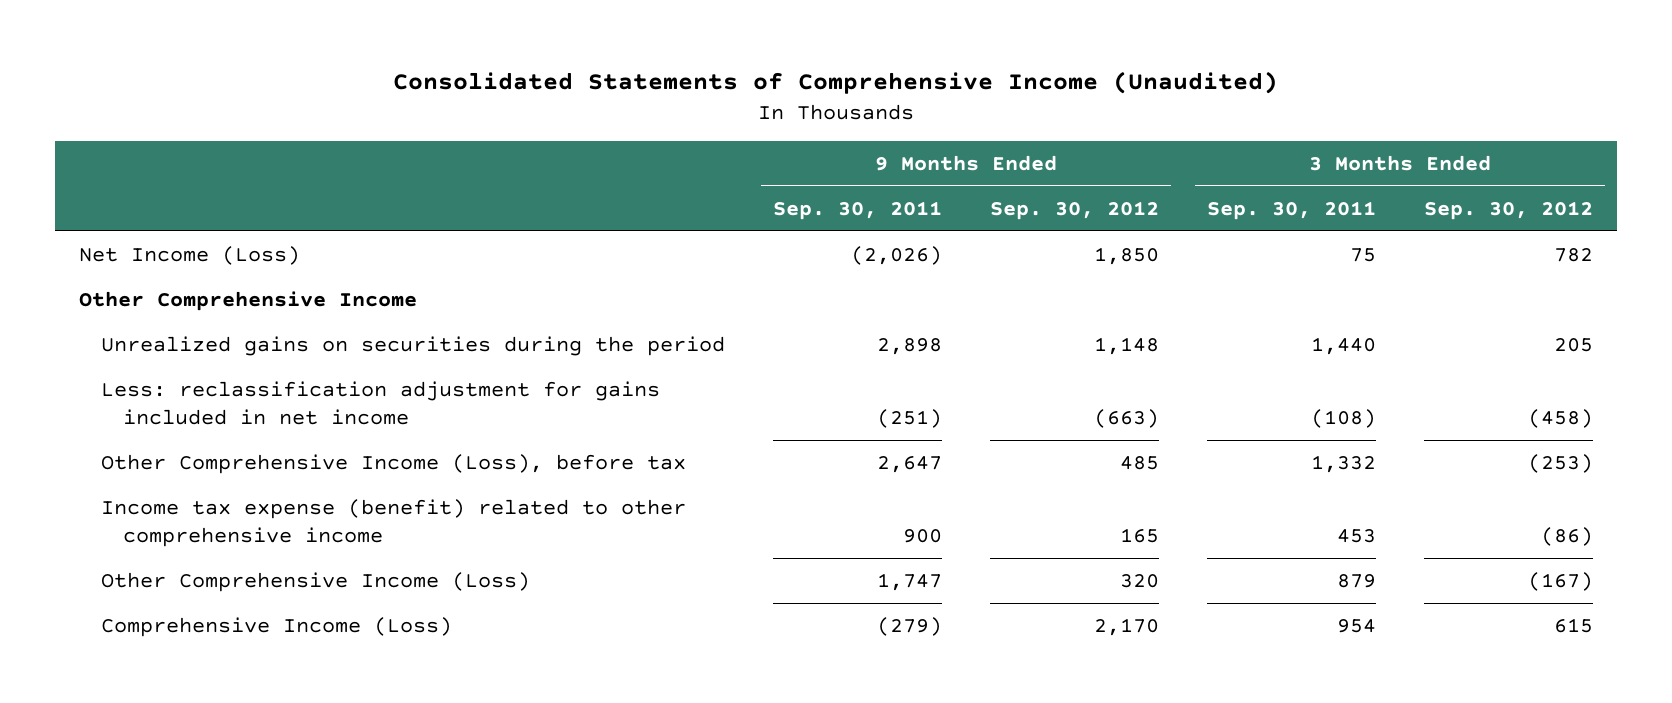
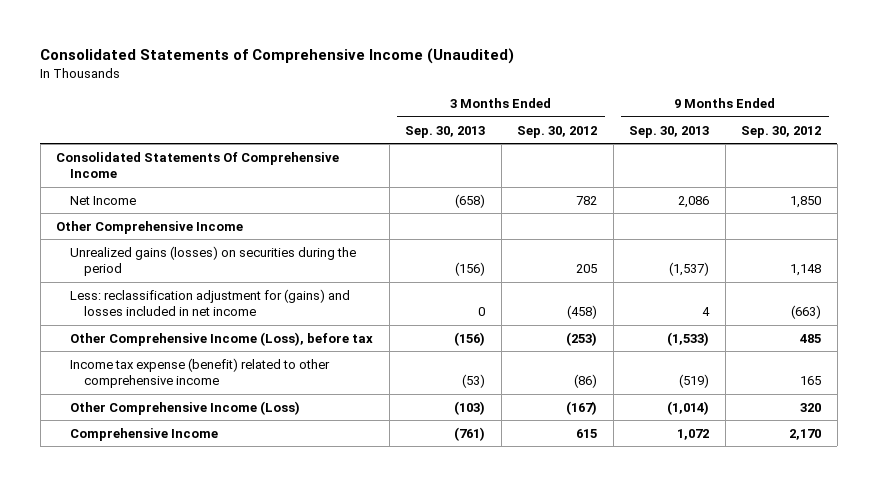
[772,200,942,220] Sep. 30, 2011 -> none
[1206,200,1376,220] Sep. 30, 2011 -> none
none -> [405,125,486,138] Sep. 30, 2013
none -> [629,125,710,138] Sep. 30, 2013
none -> [56,151,340,179] Consolidated Statements Of Comprehensive Income
[79,246,301,266] Net Income (Loss) -> [70,195,137,205] Net Income
[100,336,725,357] Unrealized gains on securities during the period -> [70,245,357,277] Unrealized gains (losses) on securities during the period
[100,381,660,425] Less: reclassification adjustment for gains included in net income -> [70,288,351,317] Less: reclassification adjustment for (gains) and losses included in net income
[100,617,452,638] Comprehensive Income (Loss) -> [70,427,219,441] Comprehensive Income

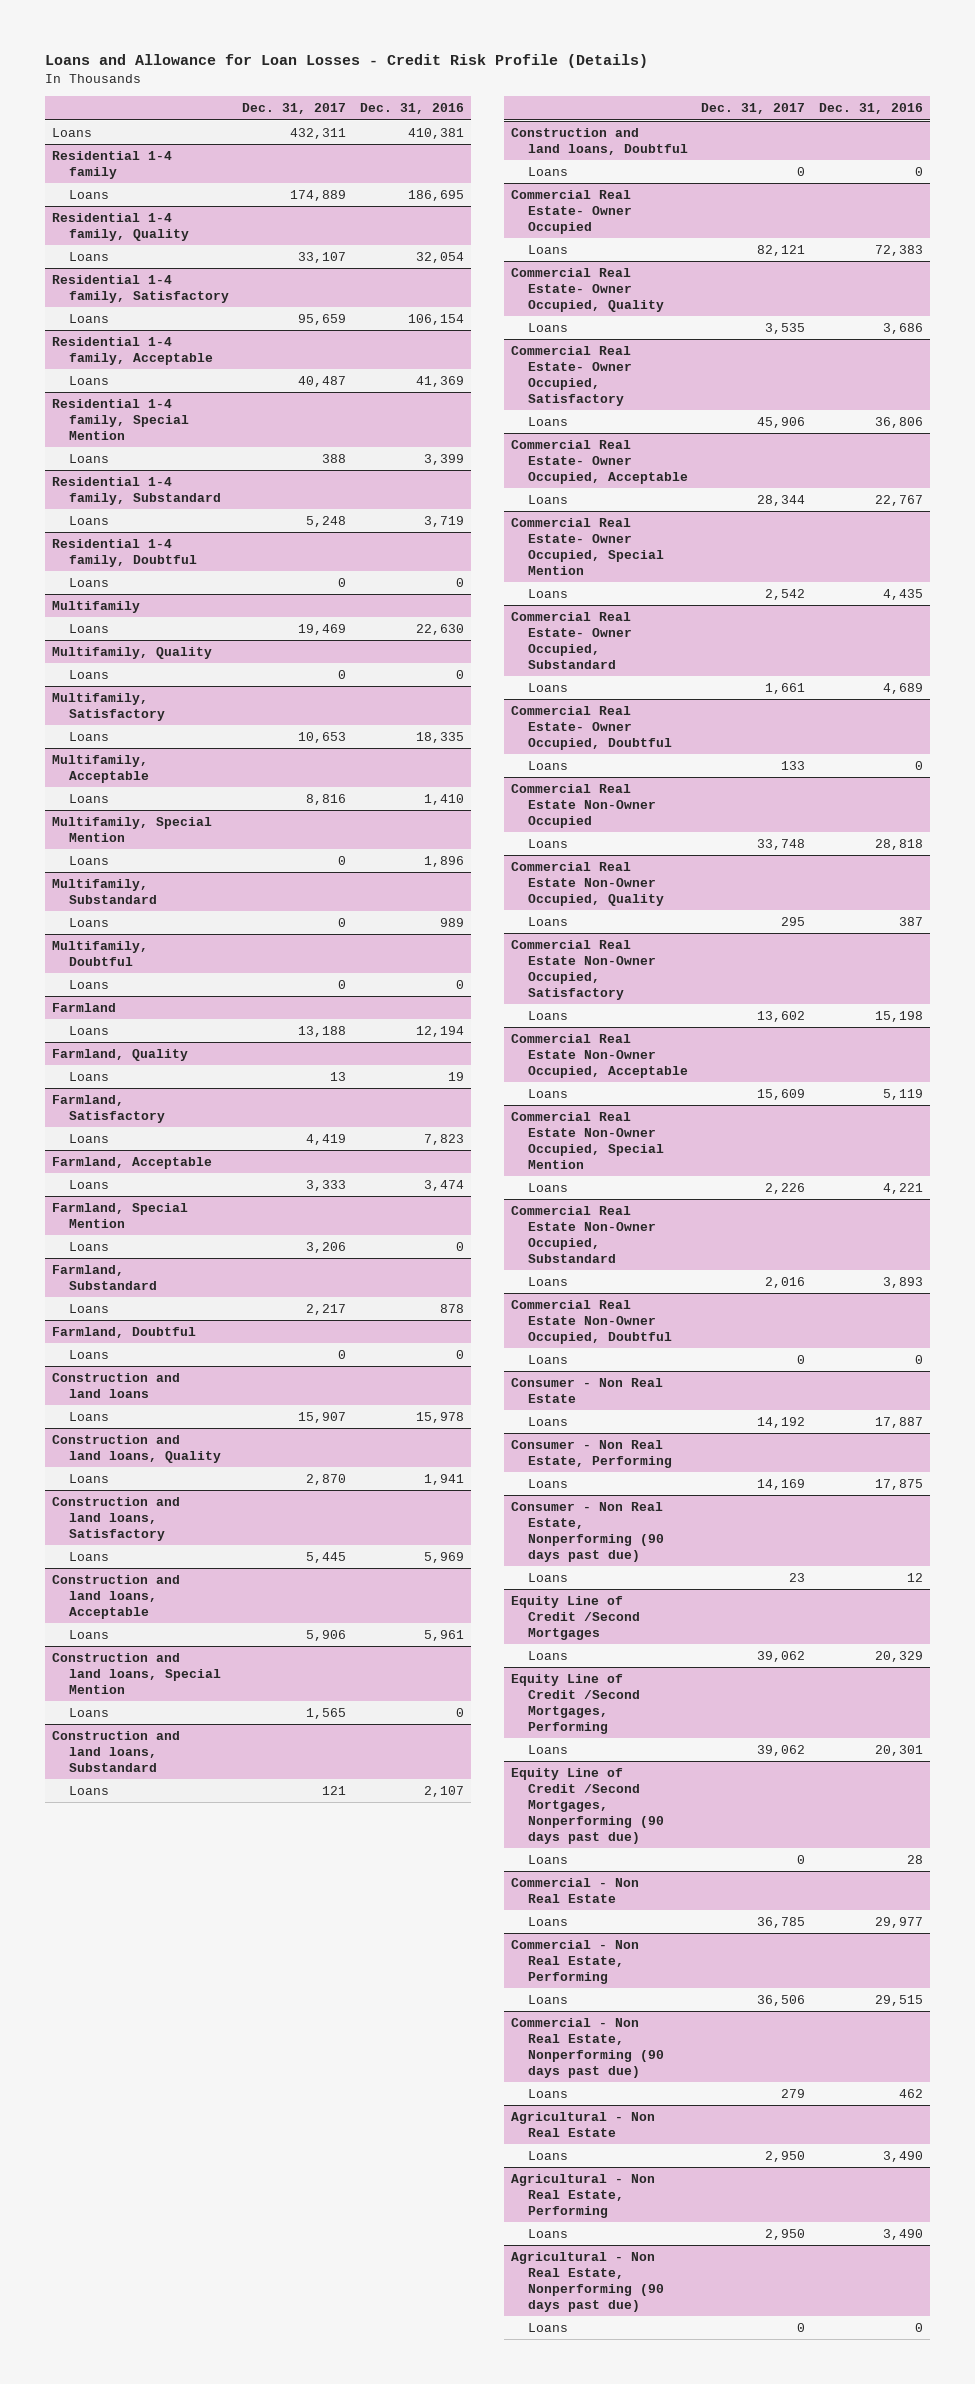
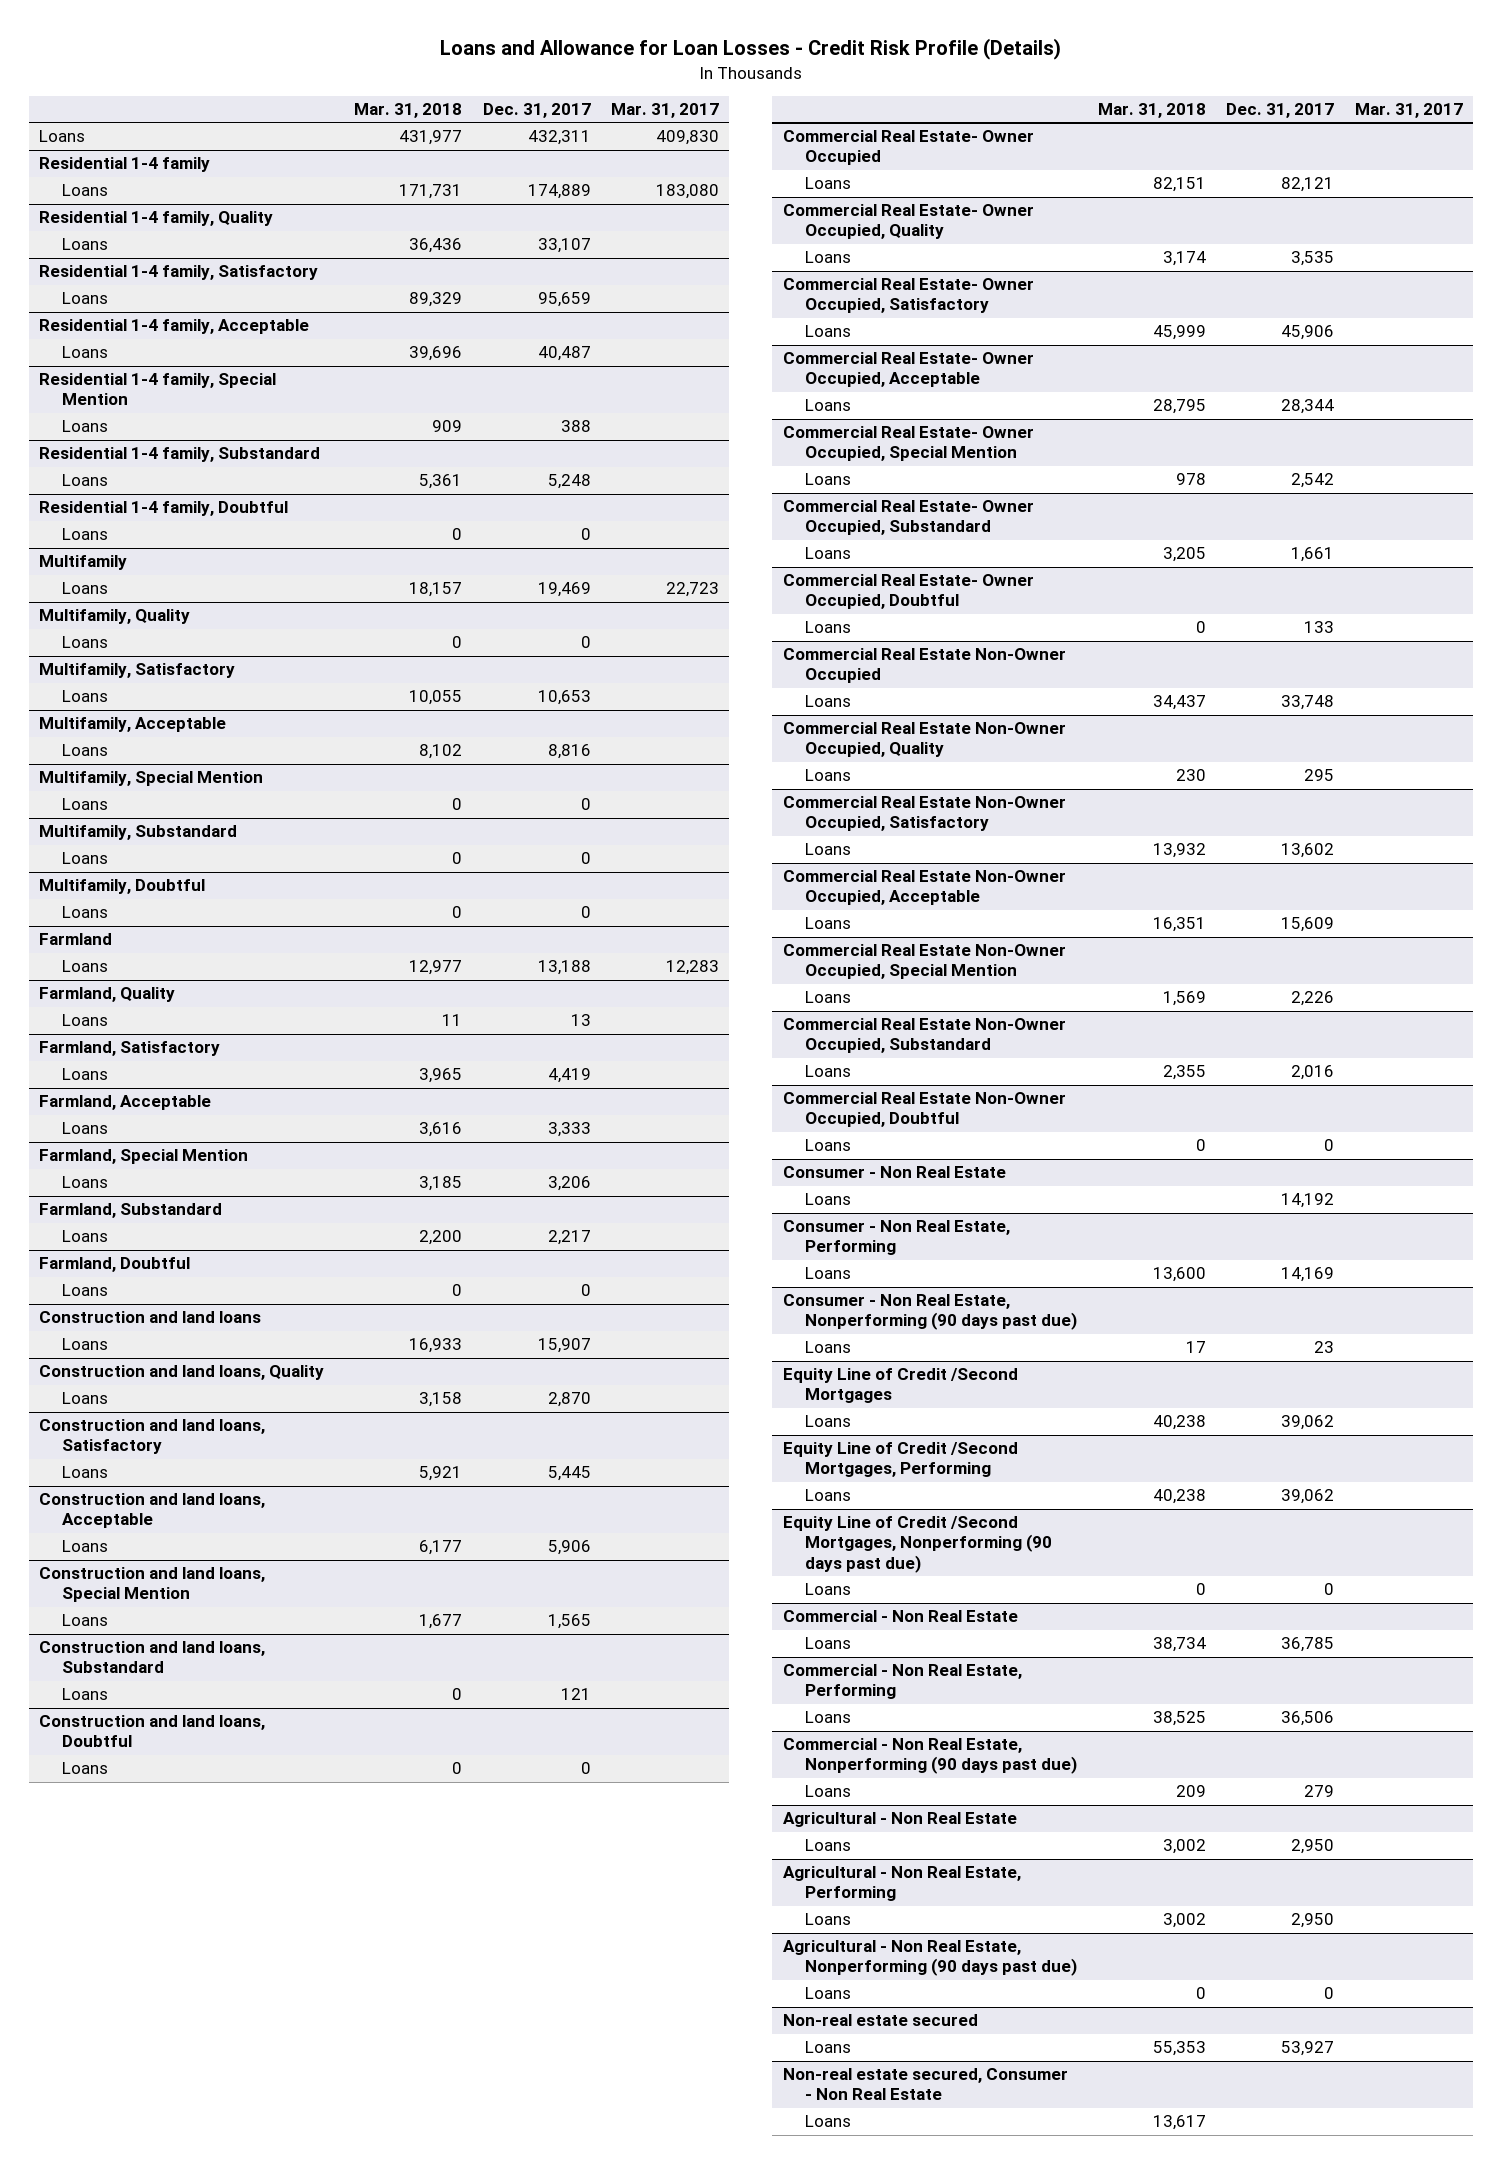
[359,103,464,115] Dec. 31, 2016 -> none
none -> [354,103,463,119] Mar. 31, 2018
none -> [611,103,720,119] Mar. 31, 2017
none -> [782,2014,978,2027] Non-real estate secured
none -> [805,2041,852,2054] Loans
none -> [782,2068,1068,2101] Non-real estate secured, Consumer - Non Real Estate
none -> [805,2115,852,2128] Loans

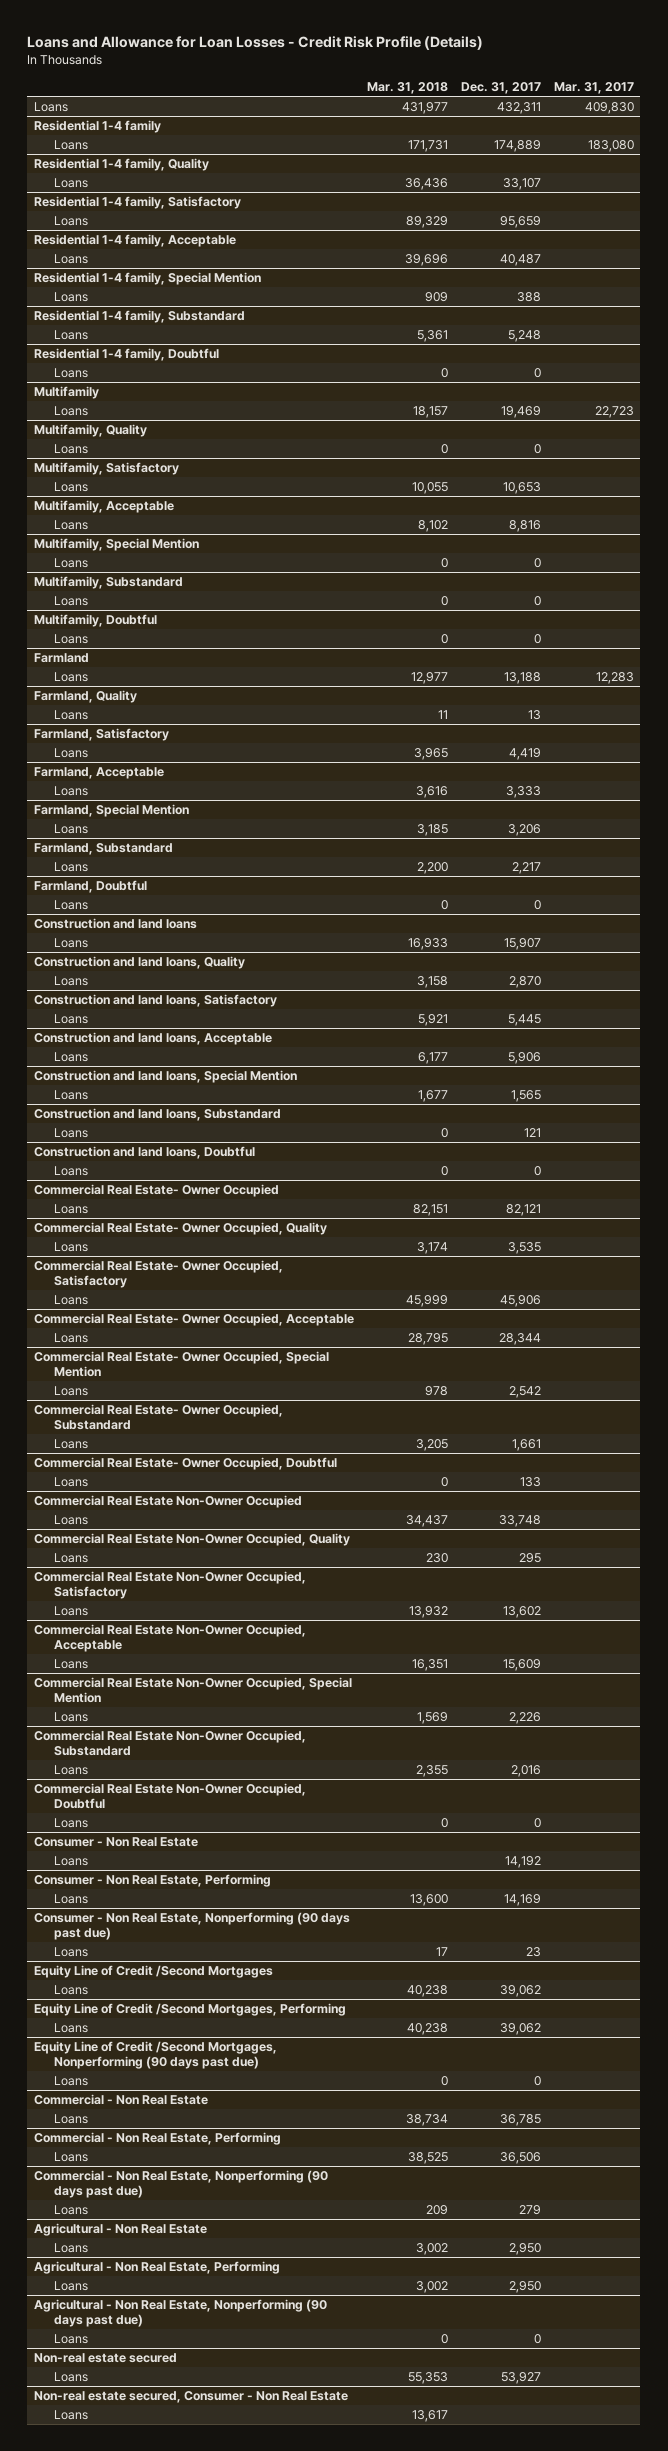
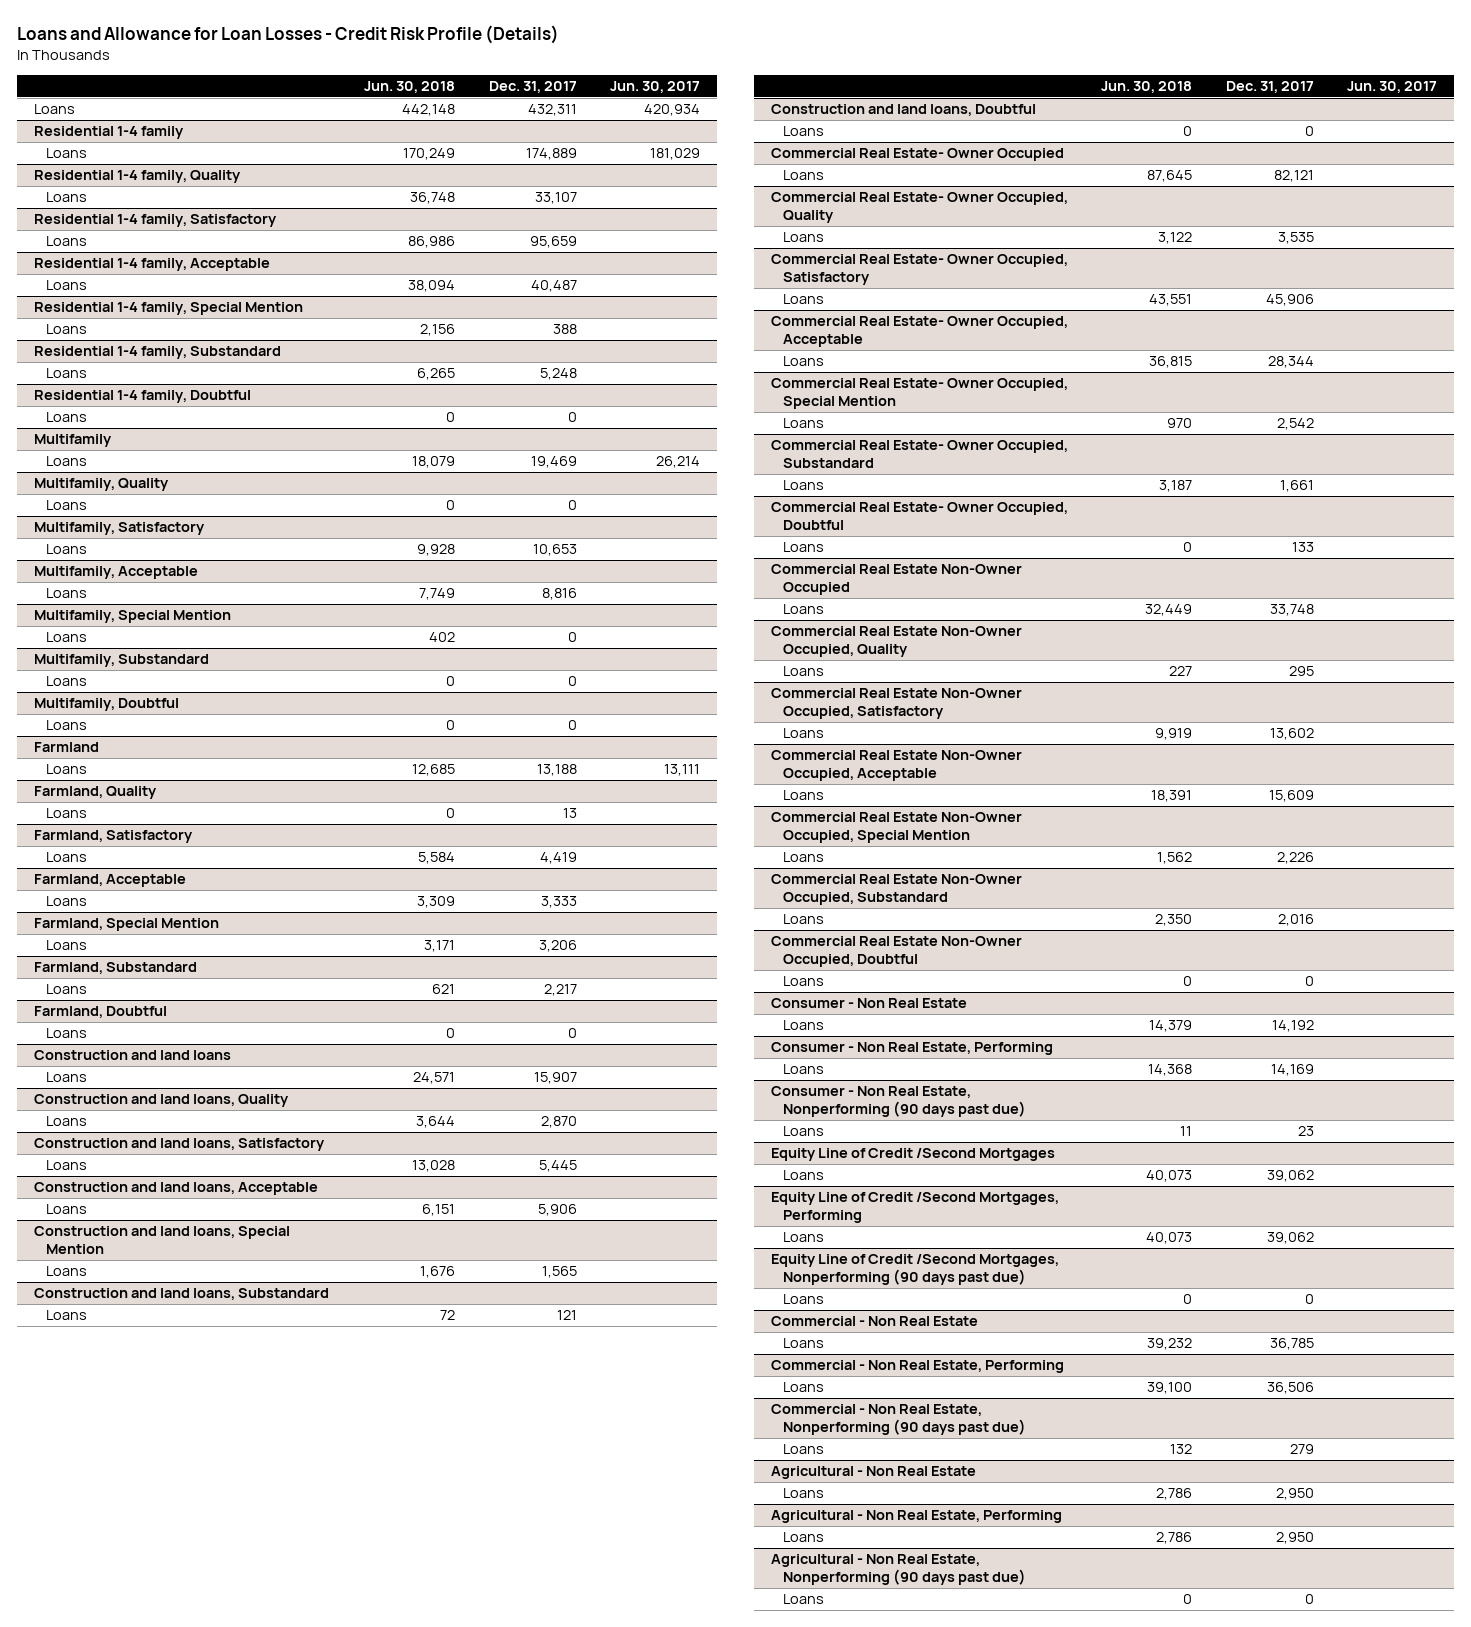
[366,82,448,95] Mar. 31, 2018 -> none
[553,82,634,95] Mar. 31, 2017 -> none
none -> [364,81,456,94] Jun. 30, 2018
none -> [610,81,701,94] Jun. 30, 2017
[33,2353,177,2364] Non-real estate secured -> none
[53,2372,88,2383] Loans -> none
[33,2391,348,2404] Non-real estate secured, Consumer - Non Real Estate -> none
[53,2410,88,2421] Loans -> none

